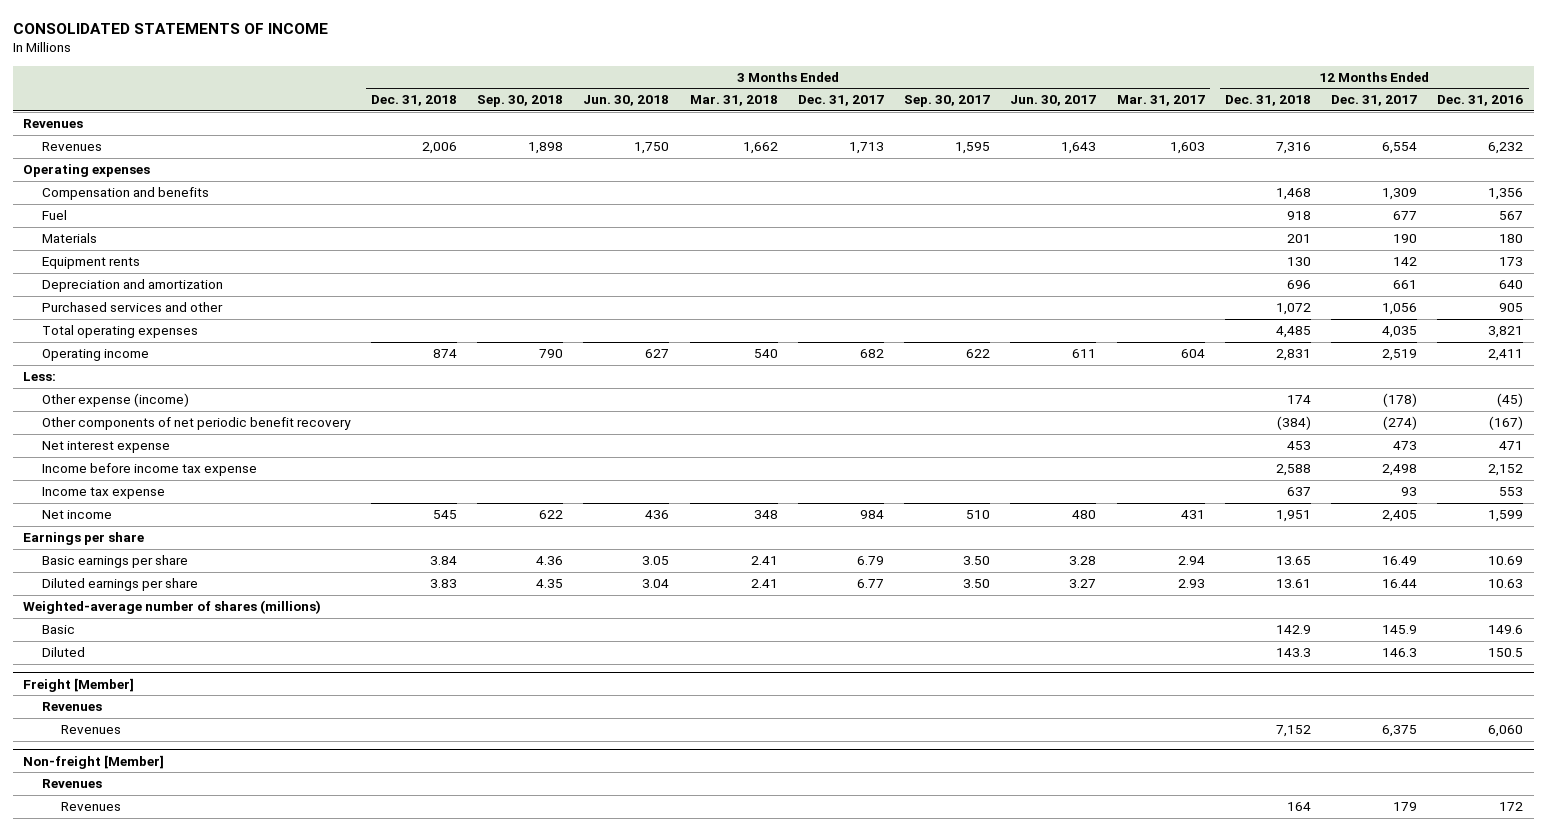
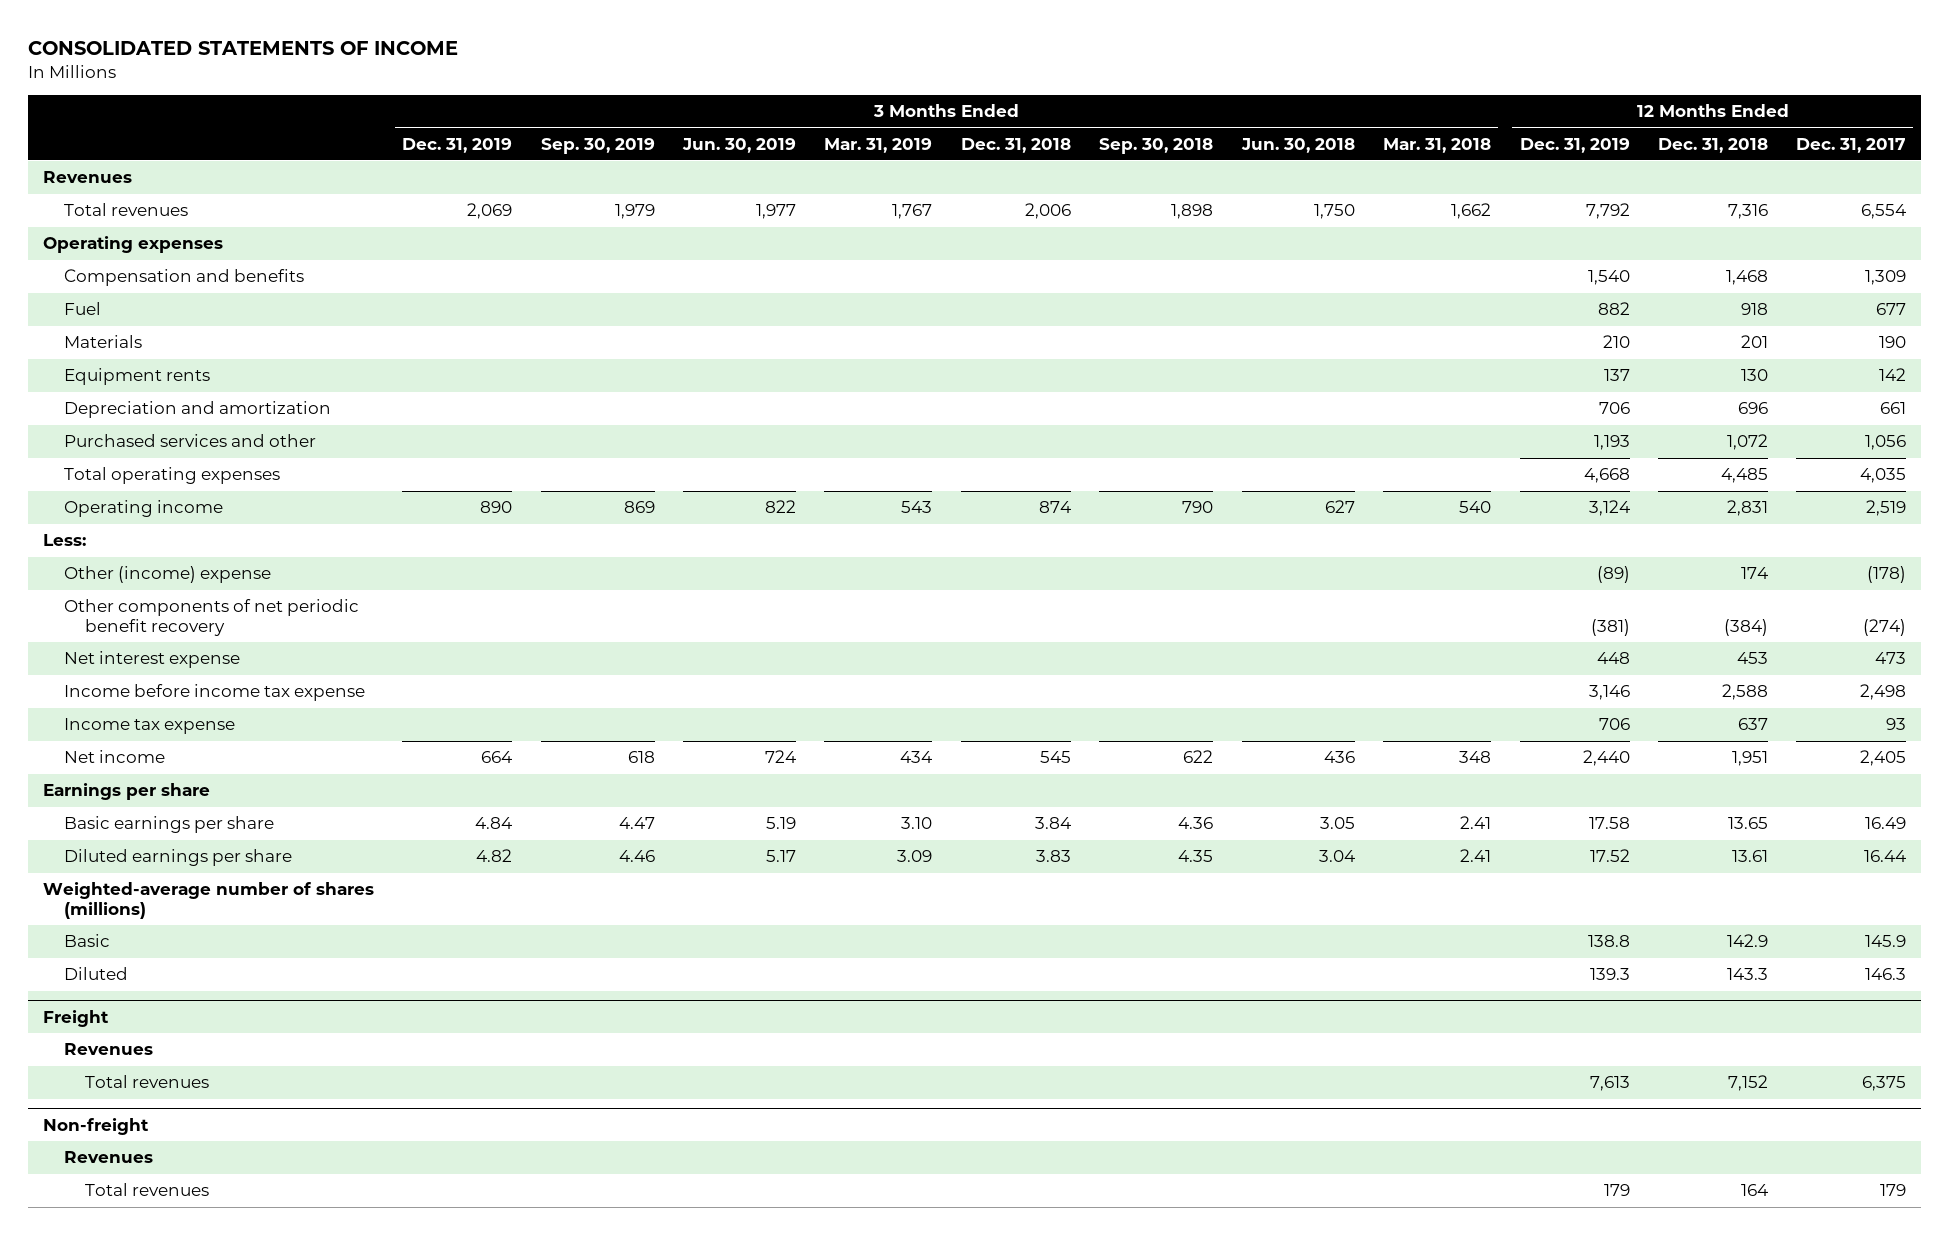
[797,95,884,107] Dec. 31, 2017 -> none
[904,95,991,108] Sep. 30, 2017 -> none
[1010,95,1097,107] Jun. 30, 2017 -> none
[1116,95,1205,107] Mar. 31, 2017 -> none
[1437,95,1524,107] Dec. 31, 2016 -> none
none -> [402,137,513,153] Dec. 31, 2019
none -> [540,137,655,154] Sep. 30, 2019
none -> [681,137,796,153] Jun. 30, 2019
none -> [824,137,933,153] Mar. 31, 2019
none -> [1519,137,1630,153] Dec. 31, 2019
[42,142,103,152] Revenues -> [64,203,189,217] Total revenues
[42,393,190,408] Other expense (income) -> [64,566,272,584] Other (income) expense
[23,677,135,692] Freight [Member] -> [42,1010,109,1028] Freight
[61,725,122,735] Revenues -> [85,1075,210,1089] Total revenues
[23,754,165,769] Non-freight [Member] -> [42,1118,149,1136] Non-freight
[61,802,122,812] Revenues -> [85,1183,210,1197] Total revenues

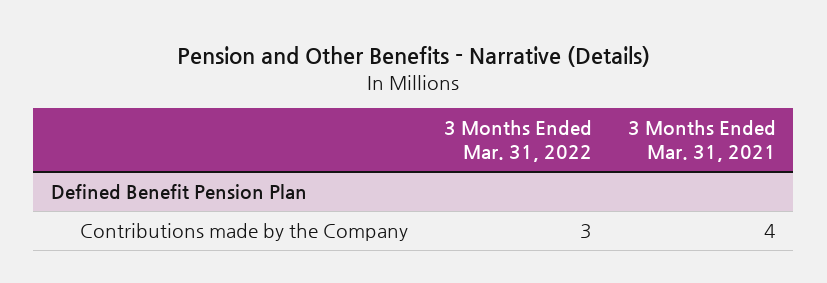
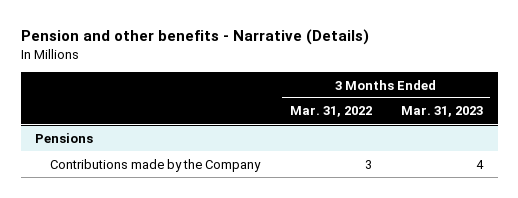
[177,46,651,68] Pension and Other Benefits - Narrative (Details) -> [20,29,369,46] Pension and other benefits - Narrative (Details)
[627,120,776,163] 3 Months Ended Mar. 31, 2021 -> none
none -> [401,106,484,118] Mar. 31, 2023
[51,184,308,200] Defined Benefit Pension Plan -> [35,132,94,143] Pensions

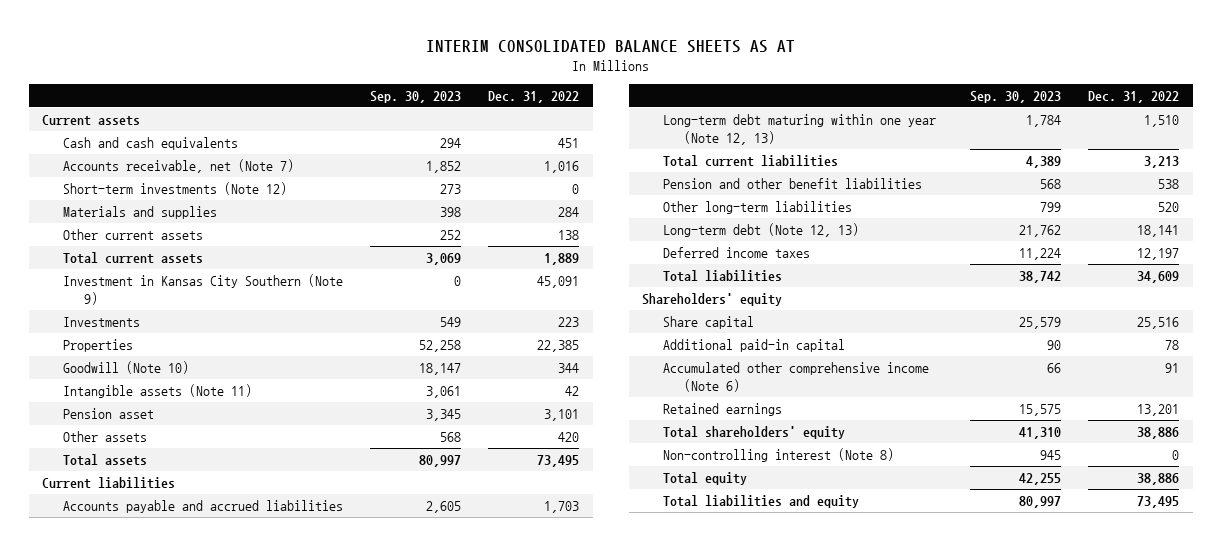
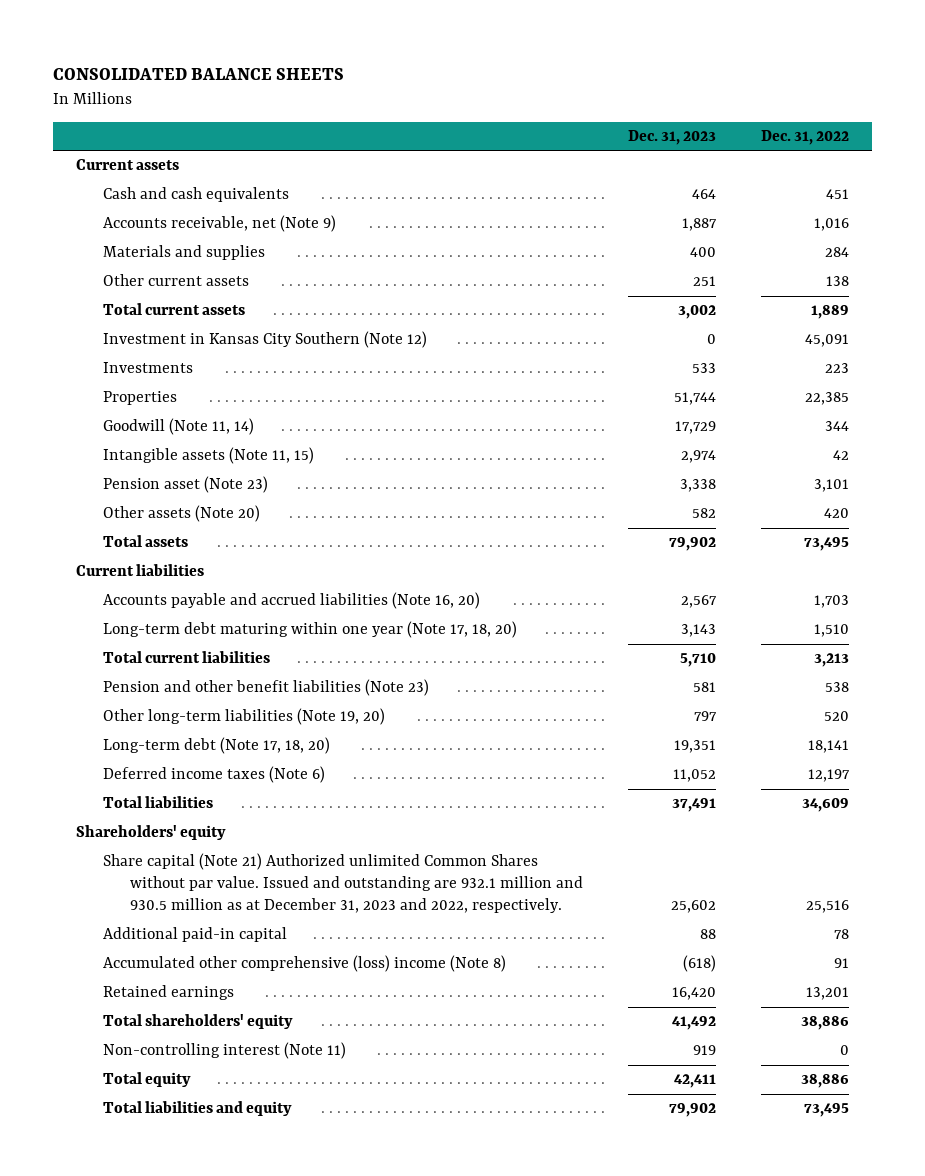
[425,39,795,53] INTERIM CONSOLIDATED BALANCE SHEETS AS AT -> [52,68,344,81] CONSOLIDATED BALANCE SHEETS
[370,90,462,103] Sep. 30, 2023 -> none
none -> [627,130,716,146] Dec. 31, 2023
[63,181,288,195] Short-term investments (Note 12) -> none
[63,158,295,173] Accounts receivable, net (Note 7) -> [102,215,336,233] Accounts receivable, net (Note 9)
[63,273,344,306] Investment in Kansas City Southern (Note 9) -> [102,331,427,349] Investment in Kansas City Southern (Note 12)
[63,360,190,374] Goodwill (Note 10) -> [102,418,254,436] Goodwill (Note 11, 14)
[63,383,253,398] Intangible assets (Note 11) -> [102,447,314,465] Intangible assets (Note 11, 15)
[63,407,155,419] Pension asset -> [102,476,268,494] Pension asset (Note 23)
[63,430,148,442] Other assets -> [102,505,260,523] Other assets (Note 20)
[63,499,344,513] Accounts payable and accrued liabilities -> [102,592,480,610] Accounts payable and accrued liabilities (Note 16, 20)
[662,113,936,146] Long-term debt maturing within one year (Note 12, 13) -> [102,621,517,639] Long-term debt maturing within one year (Note 17, 18, 20)
[662,177,922,189] Pension and other benefit liabilities -> [102,679,429,697] Pension and other benefit liabilities (Note 23)
[662,200,852,214] Other long-term liabilities -> [102,708,385,726] Other long-term liabilities (Note 19, 20)
[662,222,859,237] Long-term debt (Note 12, 13) -> [102,737,330,755] Long-term debt (Note 17, 18, 20)
[662,246,810,258] Deferred income taxes -> [102,766,325,784] Deferred income taxes (Note 6)
[662,315,754,329] Share capital -> [102,853,583,914] Share capital (Note 21) Authorized unlimited Common Shares without par value. Issued and outstanding are 932.1 million and 930.5 million as at December 31, 2023 and 2022, respectively.
[662,361,929,393] Accumulated other comprehensive income (Note 6) -> [102,955,506,973] Accumulated other comprehensive (loss) income (Note 8)
[662,447,894,462] Non-controlling interest (Note 8) -> [102,1042,346,1060] Non-controlling interest (Note 11)

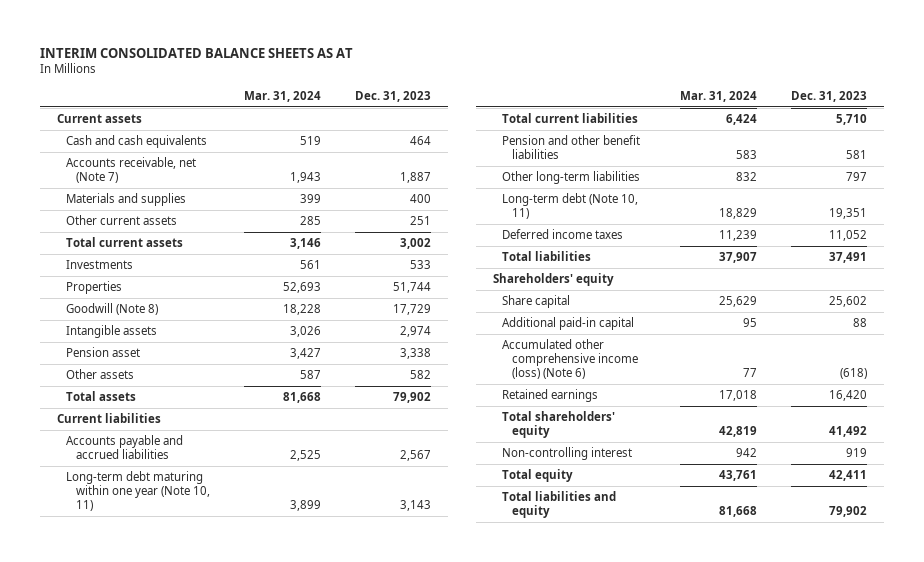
[52,68,344,81] CONSOLIDATED BALANCE SHEETS -> [39,47,353,58] INTERIM CONSOLIDATED BALANCE SHEETS AS AT
[761,130,850,146] Dec. 31, 2022 -> none
none -> [243,90,321,102] Mar. 31, 2024
[102,215,336,233] Accounts receivable, net (Note 9) -> [66,157,197,183] Accounts receivable, net (Note 7)
[102,331,427,349] Investment in Kansas City Southern (Note 12) -> none
[102,418,254,436] Goodwill (Note 11, 14) -> [66,303,159,316] Goodwill (Note 8)
[102,447,314,465] Intangible assets (Note 11, 15) -> [66,325,158,339] Intangible assets
[102,476,268,494] Pension asset (Note 23) -> [66,347,141,358] Pension asset
[102,505,260,523] Other assets (Note 20) -> [66,369,135,380] Other assets
[102,592,480,610] Accounts payable and accrued liabilities (Note 16, 20) -> [66,435,184,459] Accounts payable and accrued liabilities
[102,621,517,639] Long-term debt maturing within one year (Note 17, 18, 20) -> [66,471,210,511] Long-term debt maturing within one year (Note 10, 11)
[102,679,429,697] Pension and other benefit liabilities (Note 23) -> [502,135,641,159] Pension and other benefit liabilities
[102,708,385,726] Other long-term liabilities (Note 19, 20) -> [502,171,641,185] Other long-term liabilities
[102,737,330,755] Long-term debt (Note 17, 18, 20) -> [502,193,639,219] Long-term debt (Note 10, 11)
[102,766,325,784] Deferred income taxes (Note 6) -> [502,229,624,240] Deferred income taxes
[102,853,583,914] Share capital (Note 21) Authorized unlimited Common Shares without par value. Issued and outstanding are 932.1 million and 930.5 million as at December 31, 2023 and 2022, respectively. -> [502,295,571,309] Share capital
[102,955,506,973] Accumulated other comprehensive (loss) income (Note 8) -> [502,339,638,379] Accumulated other comprehensive income (loss) (Note 6)
[102,1042,346,1060] Non-controlling interest (Note 11) -> [502,447,633,461] Non-controlling interest

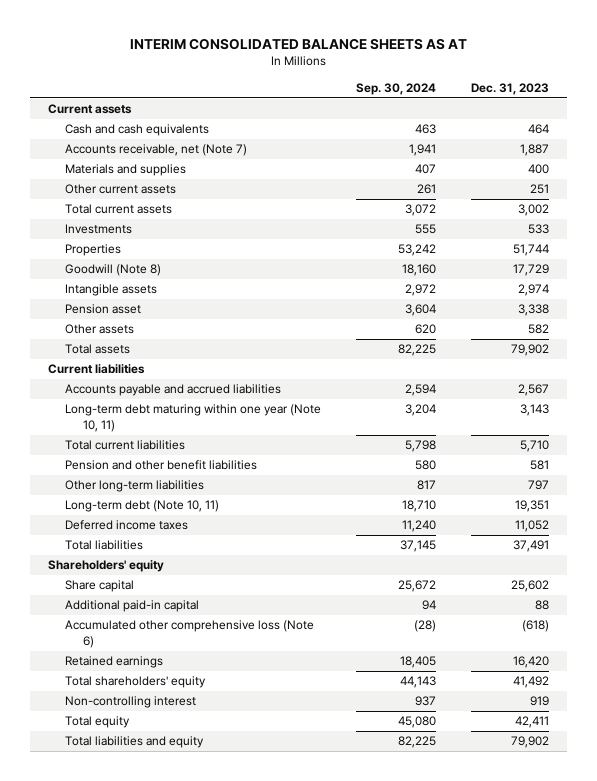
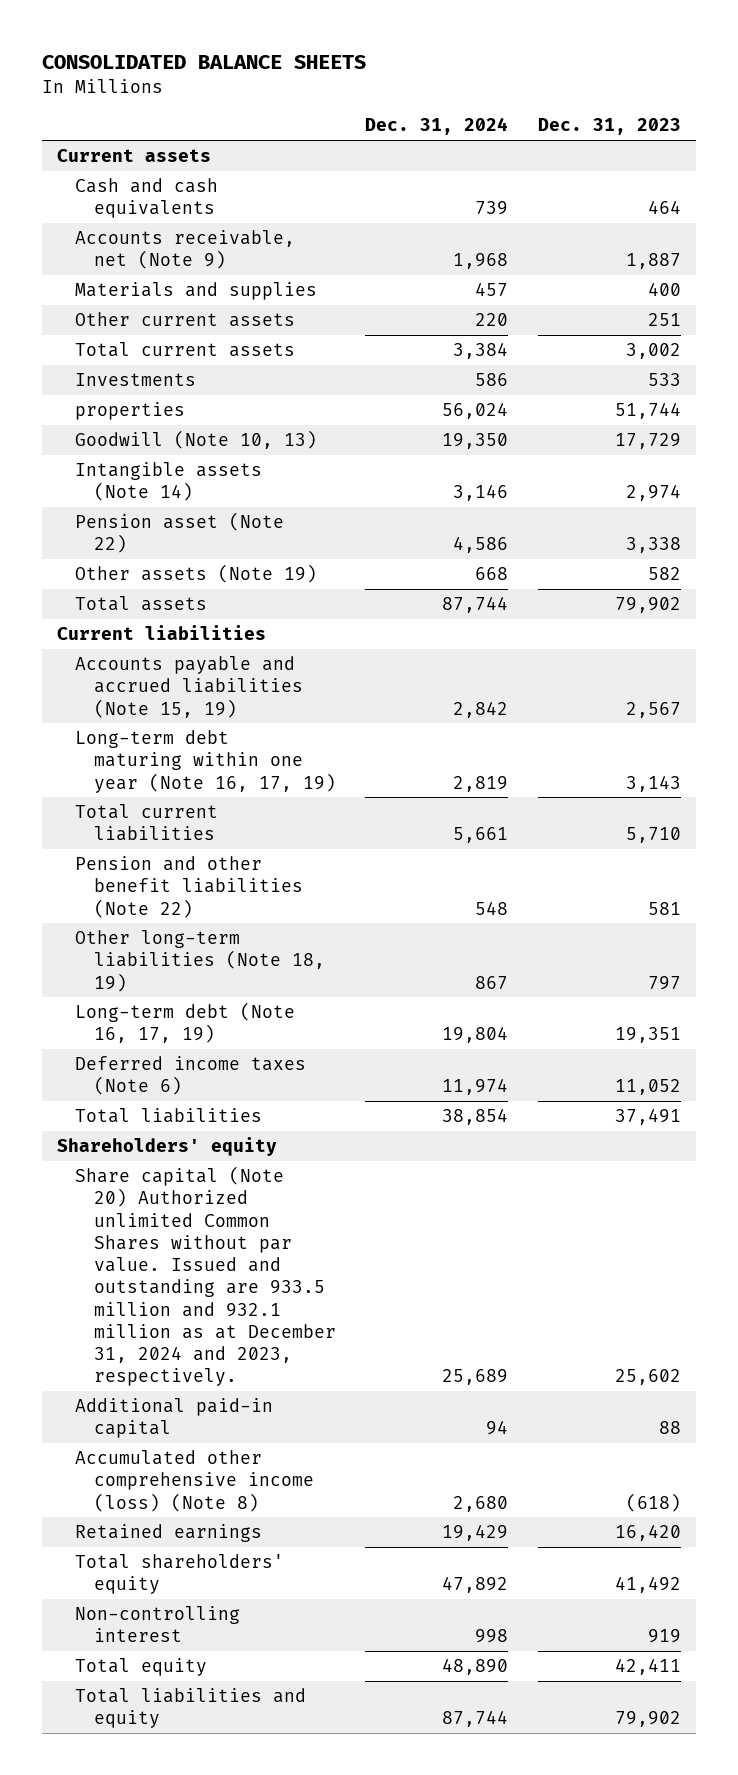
[129,38,467,51] INTERIM CONSOLIDATED BALANCE SHEETS AS AT -> [41,55,366,70] CONSOLIDATED BALANCE SHEETS
[356,82,437,95] Sep. 30, 2024 -> none
none -> [365,117,509,136] Dec. 31, 2024
[65,144,248,157] Accounts receivable, net (Note 7) -> [75,230,296,270] Accounts receivable, net (Note 9)
[65,244,122,257] Properties -> [75,402,186,421] properties
[65,264,162,277] Goodwill (Note 8) -> [75,430,318,450] Goodwill (Note 10, 13)
[65,284,158,297] Intangible assets -> [75,462,263,502] Intangible assets (Note 14)
[65,304,142,315] Pension asset -> [75,512,285,554] Pension asset (Note 22)
[65,324,135,335] Other assets -> [75,564,318,584] Other assets (Note 19)
[65,384,282,397] Accounts payable and accrued liabilities -> [75,656,303,718] Accounts payable and accrued liabilities (Note 15, 19)
[65,404,322,433] Long-term debt maturing within one year (Note 10, 11) -> [75,730,336,793] Long-term debt maturing within one year (Note 16, 17, 19)
[65,460,258,471] Pension and other benefit liabilities -> [75,856,303,918] Pension and other benefit liabilities (Note 22)
[65,480,205,493] Other long-term liabilities -> [75,930,325,992] Other long-term liabilities (Note 18, 19)
[65,500,220,513] Long-term debt (Note 10, 11) -> [75,1002,296,1044] Long-term debt (Note 16, 17, 19)
[65,520,189,531] Deferred income taxes -> [75,1056,307,1096] Deferred income taxes (Note 6)
[65,580,135,593] Share capital -> [75,1166,336,1387] Share capital (Note 20) Authorized unlimited Common Shares without par value. Issued and outstanding are 933.5 million and 932.1 million as at December 31, 2024 and 2023, respectively.
[65,620,315,649] Accumulated other comprehensive loss (Note 6) -> [75,1450,314,1512] Accumulated other comprehensive income (loss) (Note 8)

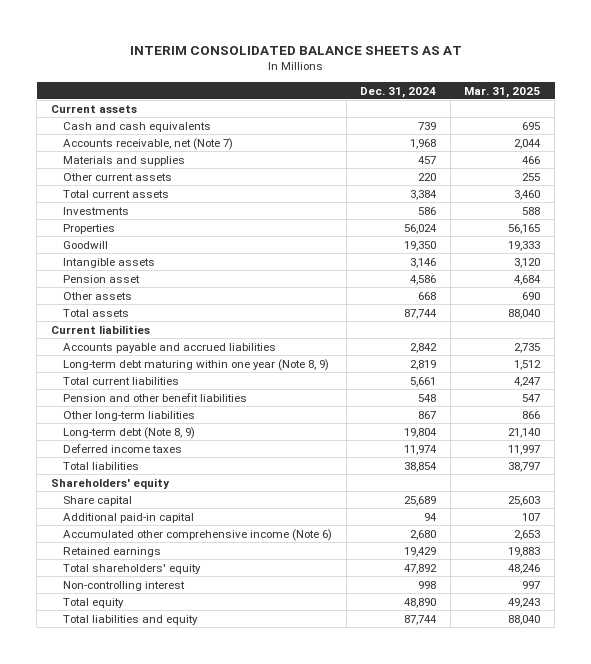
[41,55,366,70] CONSOLIDATED BALANCE SHEETS -> [129,45,462,55] INTERIM CONSOLIDATED BALANCE SHEETS AS AT
[538,118,682,136] Dec. 31, 2023 -> none
none -> [464,86,541,98] Mar. 31, 2025
[75,230,296,270] Accounts receivable, net (Note 9) -> [62,137,233,150] Accounts receivable, net (Note 7)
[75,402,186,421] properties -> [62,223,115,234] Properties
[75,430,318,450] Goodwill (Note 10, 13) -> [62,240,108,249] Goodwill
[75,462,263,502] Intangible assets (Note 14) -> [62,257,155,268] Intangible assets
[75,512,285,554] Pension asset (Note 22) -> [62,274,140,283] Pension asset
[75,564,318,584] Other assets (Note 19) -> [62,291,132,300] Other assets
[75,656,303,718] Accounts payable and accrued liabilities (Note 15, 19) -> [62,342,276,353] Accounts payable and accrued liabilities
[75,730,336,793] Long-term debt maturing within one year (Note 16, 17, 19) -> [62,358,329,371] Long-term debt maturing within one year (Note 8, 9)
[75,856,303,918] Pension and other benefit liabilities (Note 22) -> [62,392,247,402] Pension and other benefit liabilities
[75,930,325,992] Other long-term liabilities (Note 18, 19) -> [62,410,195,421] Other long-term liabilities
[75,1002,296,1044] Long-term debt (Note 16, 17, 19) -> [62,426,195,439] Long-term debt (Note 8, 9)
[75,1056,307,1096] Deferred income taxes (Note 6) -> [62,443,182,453] Deferred income taxes
[75,1166,336,1387] Share capital (Note 20) Authorized unlimited Common Shares without par value. Issued and outstanding are 933.5 million and 932.1 million as at December 31, 2024 and 2023, respectively. -> [62,495,132,506] Share capital
[75,1450,314,1512] Accumulated other comprehensive income (loss) (Note 8) -> [62,528,332,541] Accumulated other comprehensive income (Note 6)

